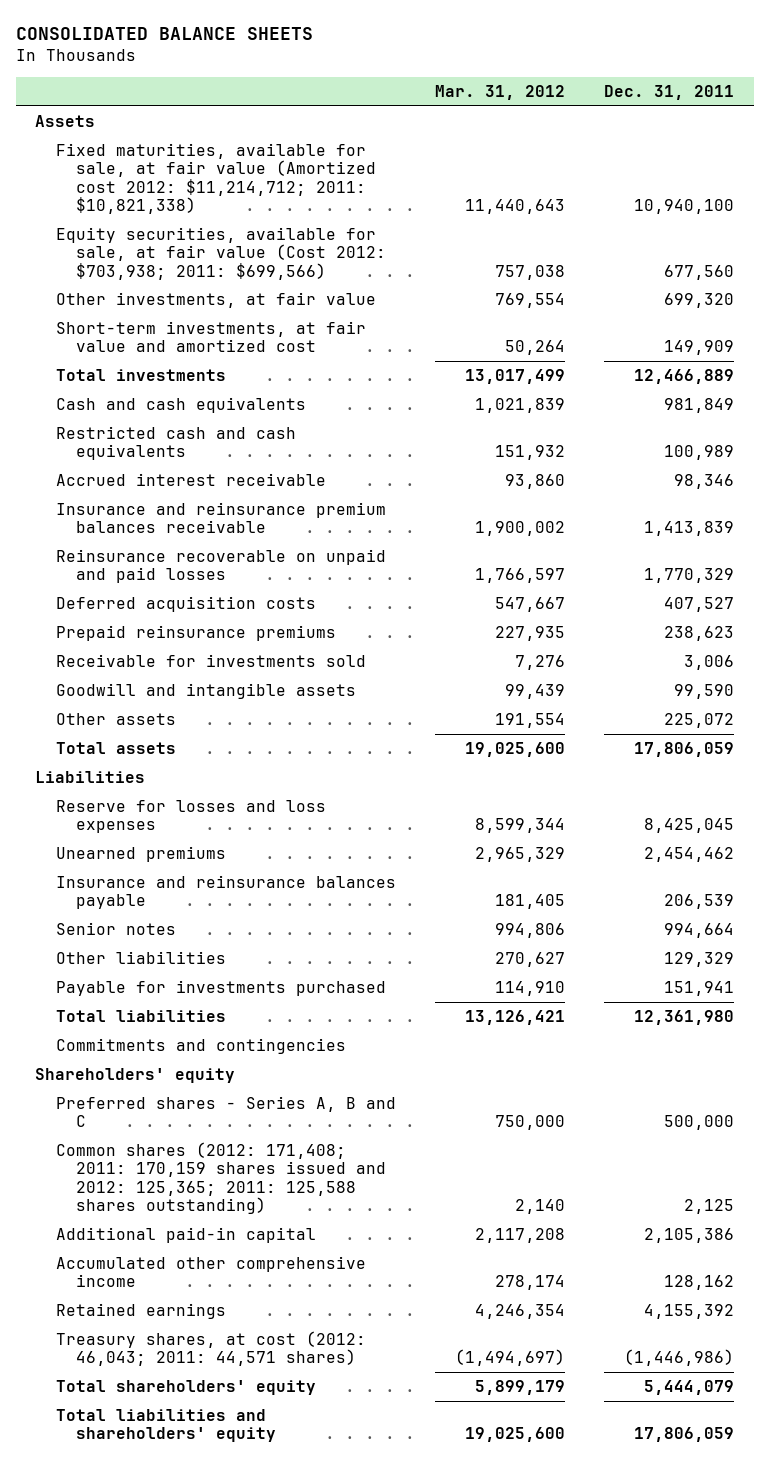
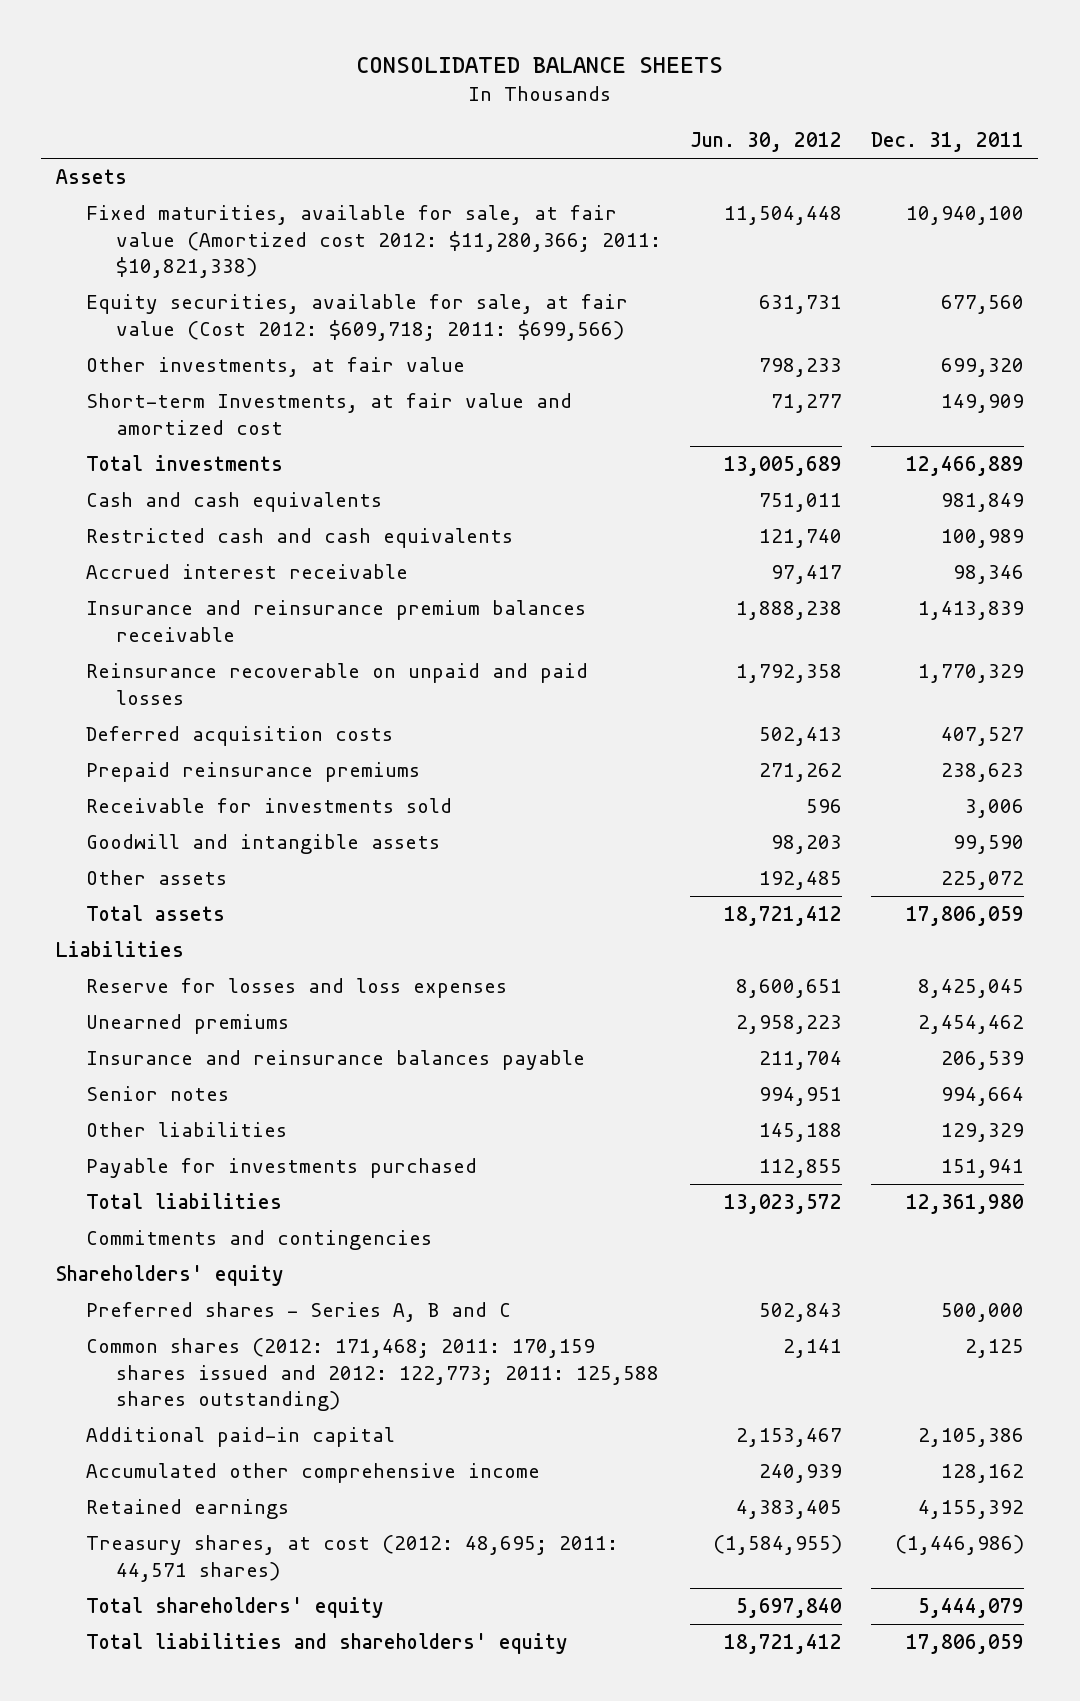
[434,85,565,101] Mar. 31, 2012 -> none
none -> [689,131,842,152] Jun. 30, 2012
[55,143,377,214] Fixed maturities, available for sale, at fair value (Amortized cost 2012: $11,214,712; 2011: $10,821,338) -> [85,205,661,279] Fixed maturities, available for sale, at fair value (Amortized cost 2012: $11,280,366; 2011: $10,821,338)
[55,227,387,280] Equity securities, available for sale, at fair value (Cost 2012: $703,938; 2011: $699,566) -> [85,294,628,341] Equity securities, available for sale, at fair value (Cost 2012: $609,718; 2011: $699,566)
[55,321,366,353] Short-term investments, at fair value and amortized cost -> [85,393,572,435] Short-term Investments, at fair value and amortized cost
[55,1142,387,1214] Common shares (2012: 171,408; 2011: 170,159 shares issued and 2012: 125,365; 2011: 125,588 shares outstanding) -> [85,1338,659,1412] Common shares (2012: 171,468; 2011: 170,159 shares issued and 2012: 122,773; 2011: 125,588 shares outstanding)
[55,1331,366,1367] Treasury shares, at cost (2012: 46,043; 2011: 44,571 shares) -> [85,1535,618,1582] Treasury shares, at cost (2012: 48,695; 2011: 44,571 shares)

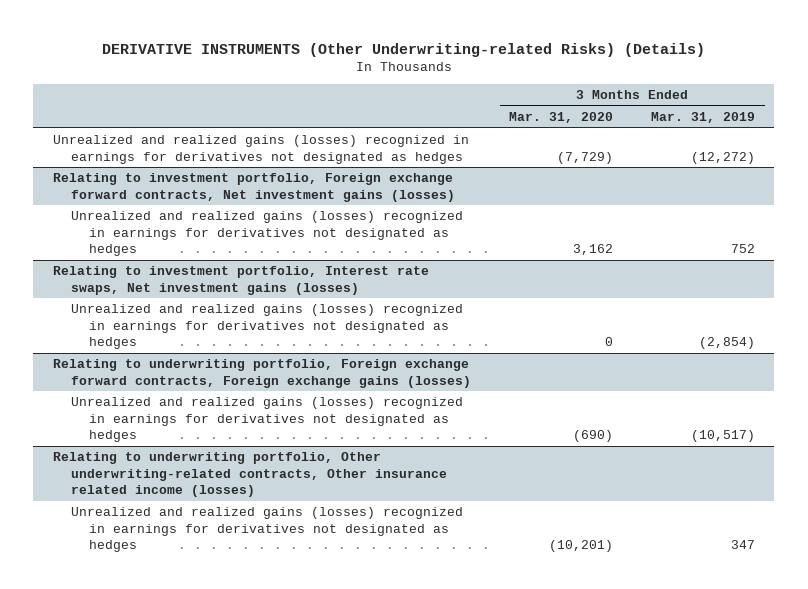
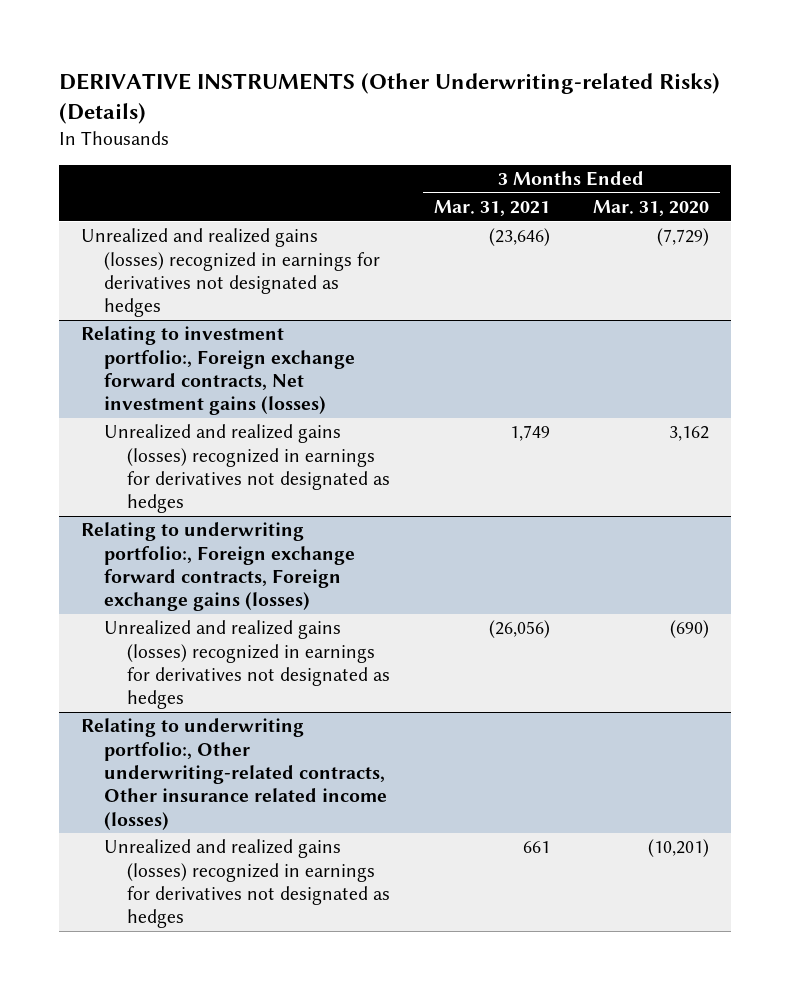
[651,112,756,124] Mar. 31, 2019 -> none
none -> [433,200,550,217] Mar. 31, 2021
[52,173,455,202] Relating to investment portfolio, Foreign exchange forward contracts, Net investment gains (losses) -> [81,326,356,416] Relating to investment portfolio:, Foreign exchange forward contracts, Net investment gains (losses)
[52,266,429,295] Relating to investment portfolio, Interest rate swaps, Net investment gains (losses) -> none
[70,304,463,349] Unrealized and realized gains (losses) recognized in earnings for derivatives not designated as hedges -> none
[52,359,471,388] Relating to underwriting portfolio, Foreign exchange forward contracts, Foreign exchange gains (losses) -> [81,522,356,612] Relating to underwriting portfolio:, Foreign exchange forward contracts, Foreign exchange gains (losses)
[52,452,447,497] Relating to underwriting portfolio, Other underwriting-related contracts, Other insurance related income (losses) -> [81,718,388,830] Relating to underwriting portfolio:, Other underwriting-related contracts, Other insurance related income (losses)

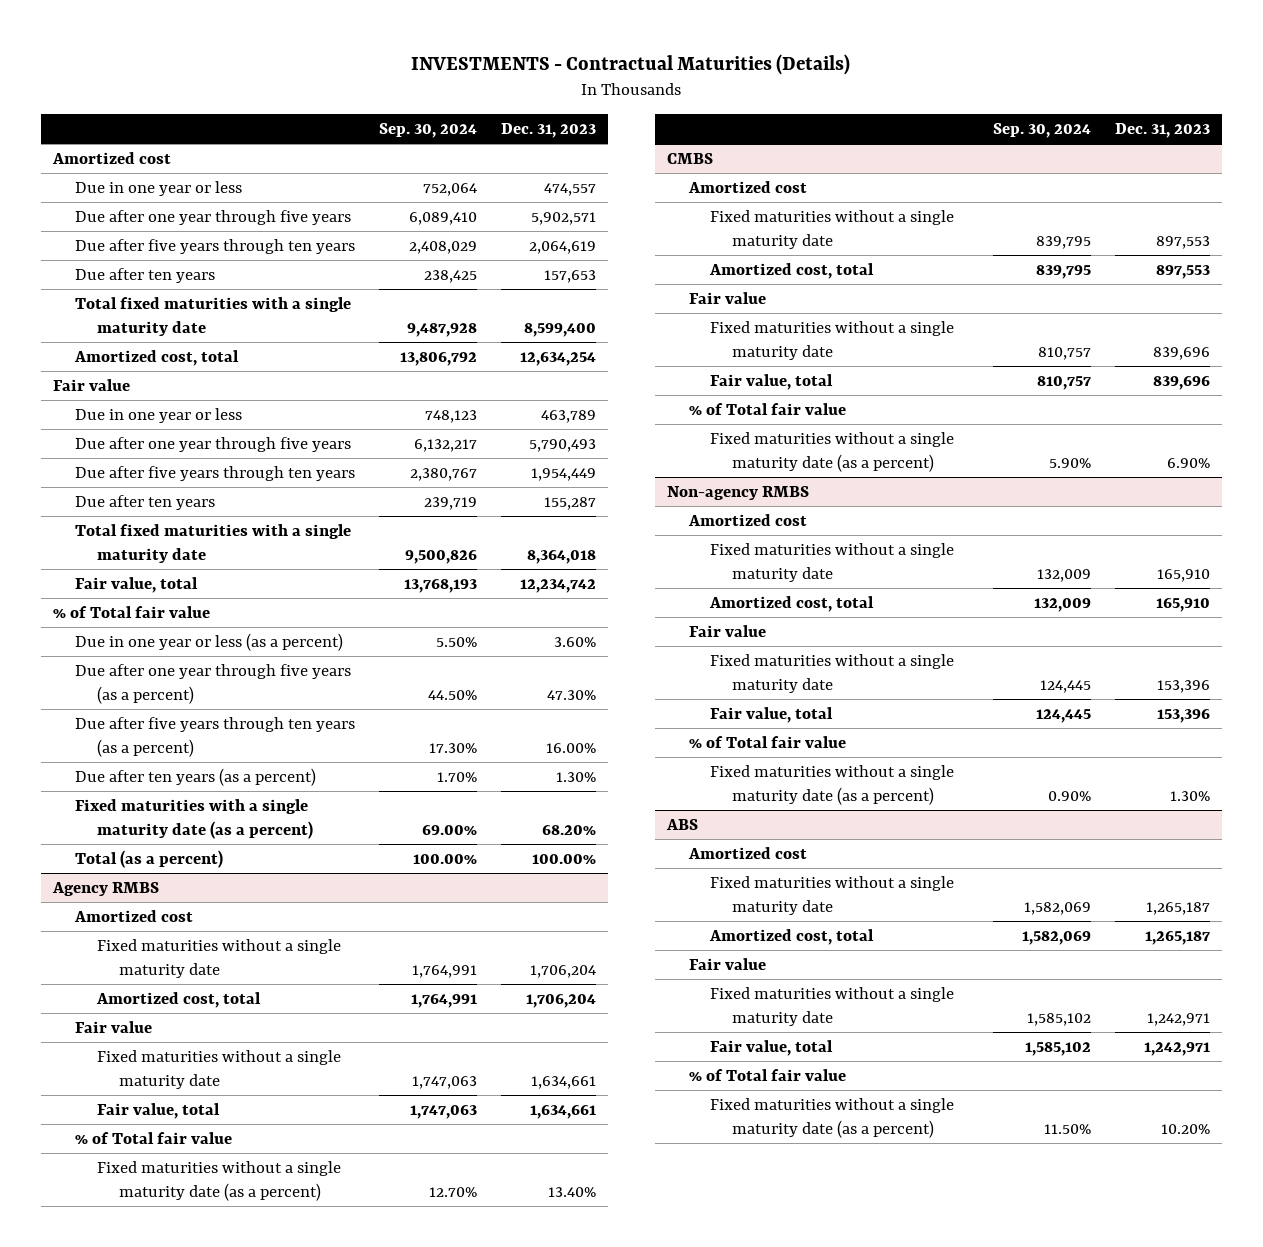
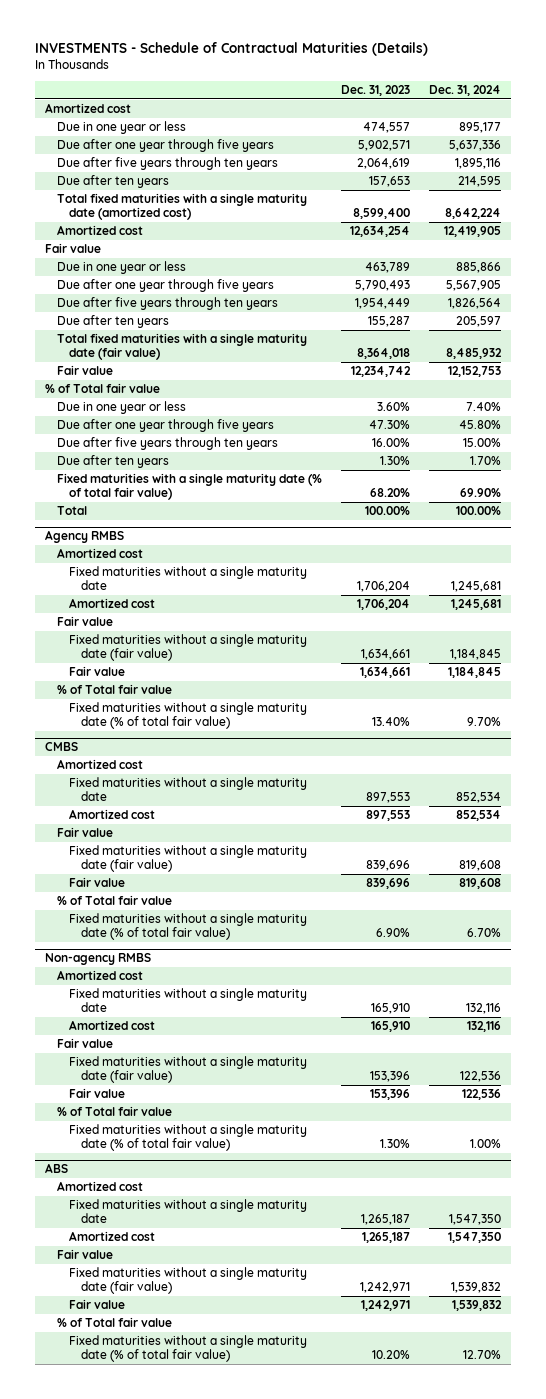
[411,53,851,75] INVESTMENTS - Contractual Maturities (Details) -> [35,42,429,57] INVESTMENTS - Schedule of Contractual Maturities (Details)
[378,122,477,138] Sep. 30, 2024 -> none
none -> [429,85,502,97] Dec. 31, 2024
[74,297,351,336] Total fixed maturities with a single maturity date -> [56,193,307,221] Total fixed maturities with a single maturity date (amortized cost)
[73,350,239,367] Amortized cost, total -> [56,225,143,236] Amortized cost
[74,524,351,563] Total fixed maturities with a single maturity date -> [56,333,307,361] Total fixed maturities with a single maturity date (fair value)
[74,577,198,594] Fair value, total -> [56,365,113,376] Fair value
[74,633,343,652] Due in one year or less (as a percent) -> [56,401,186,415] Due in one year or less
[74,664,351,704] Due after one year through five years (as a percent) -> [56,419,274,433] Due after one year through five years
[74,717,355,757] Due after five years through ten years (as a percent) -> [56,437,278,451] Due after five years through ten years
[74,768,316,787] Due after ten years (as a percent) -> [56,455,169,469] Due after ten years
[74,799,313,839] Fixed maturities with a single maturity date (as a percent) -> [56,473,322,501] Fixed maturities with a single maturity date (% of total fair value)
[74,850,223,869] Total (as a percent) -> [56,506,87,516] Total
[95,992,261,1009] Amortized cost, total -> [69,598,156,609] Amortized cost
[96,1050,341,1089] Fixed maturities without a single maturity date -> [69,634,308,662] Fixed maturities without a single maturity date (fair value)
[96,1103,220,1120] Fair value, total -> [69,666,126,677] Fair value
[96,1161,341,1201] Fixed maturities without a single maturity date (as a percent) -> [69,702,308,730] Fixed maturities without a single maturity date (% of total fair value)
[709,263,875,280] Amortized cost, total -> [69,809,156,820] Amortized cost
[710,321,955,360] Fixed maturities without a single maturity date -> [69,845,308,873] Fixed maturities without a single maturity date (fair value)
[710,374,834,391] Fair value, total -> [69,877,126,888] Fair value
[710,432,955,472] Fixed maturities without a single maturity date (as a percent) -> [69,913,308,941] Fixed maturities without a single maturity date (% of total fair value)
[709,596,875,613] Amortized cost, total -> [69,1020,156,1031] Amortized cost
[710,654,955,693] Fixed maturities without a single maturity date -> [69,1056,308,1084] Fixed maturities without a single maturity date (fair value)
[710,707,834,724] Fair value, total -> [69,1088,126,1099] Fair value
[710,765,955,805] Fixed maturities without a single maturity date (as a percent) -> [69,1124,308,1152] Fixed maturities without a single maturity date (% of total fair value)
[709,929,875,946] Amortized cost, total -> [69,1231,156,1242] Amortized cost
[710,987,955,1026] Fixed maturities without a single maturity date -> [69,1267,308,1295] Fixed maturities without a single maturity date (fair value)
[710,1040,834,1057] Fair value, total -> [69,1299,126,1310] Fair value
[710,1098,955,1138] Fixed maturities without a single maturity date (as a percent) -> [69,1335,308,1363] Fixed maturities without a single maturity date (% of total fair value)

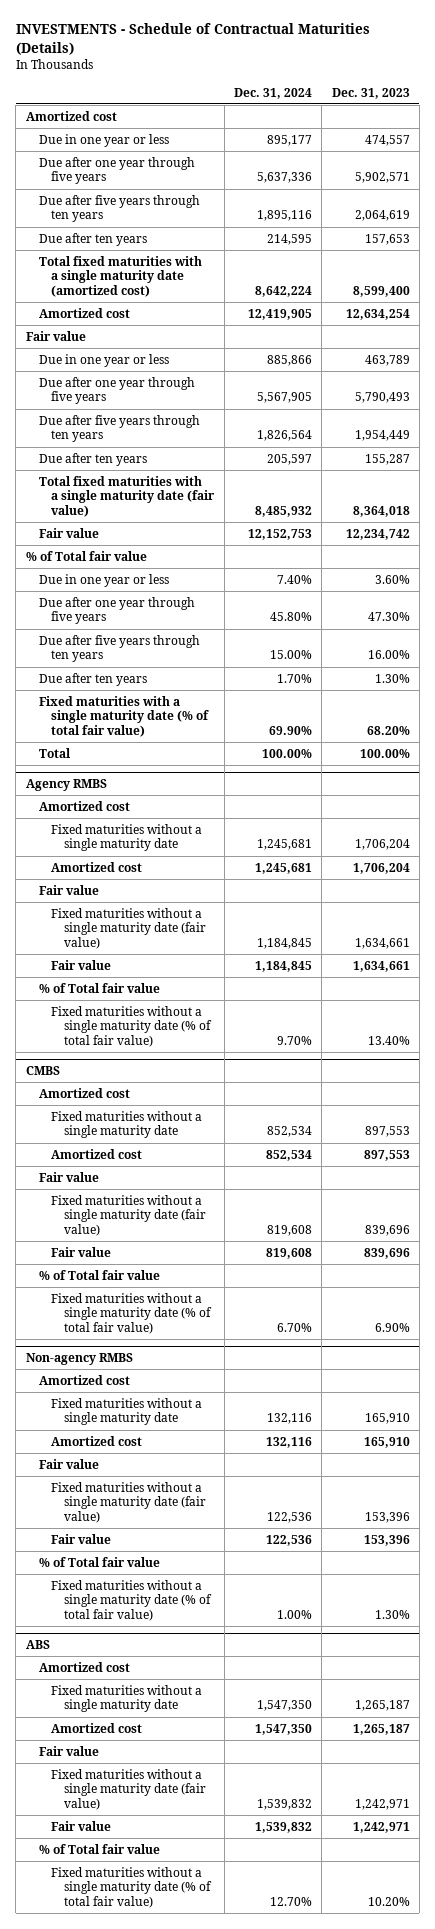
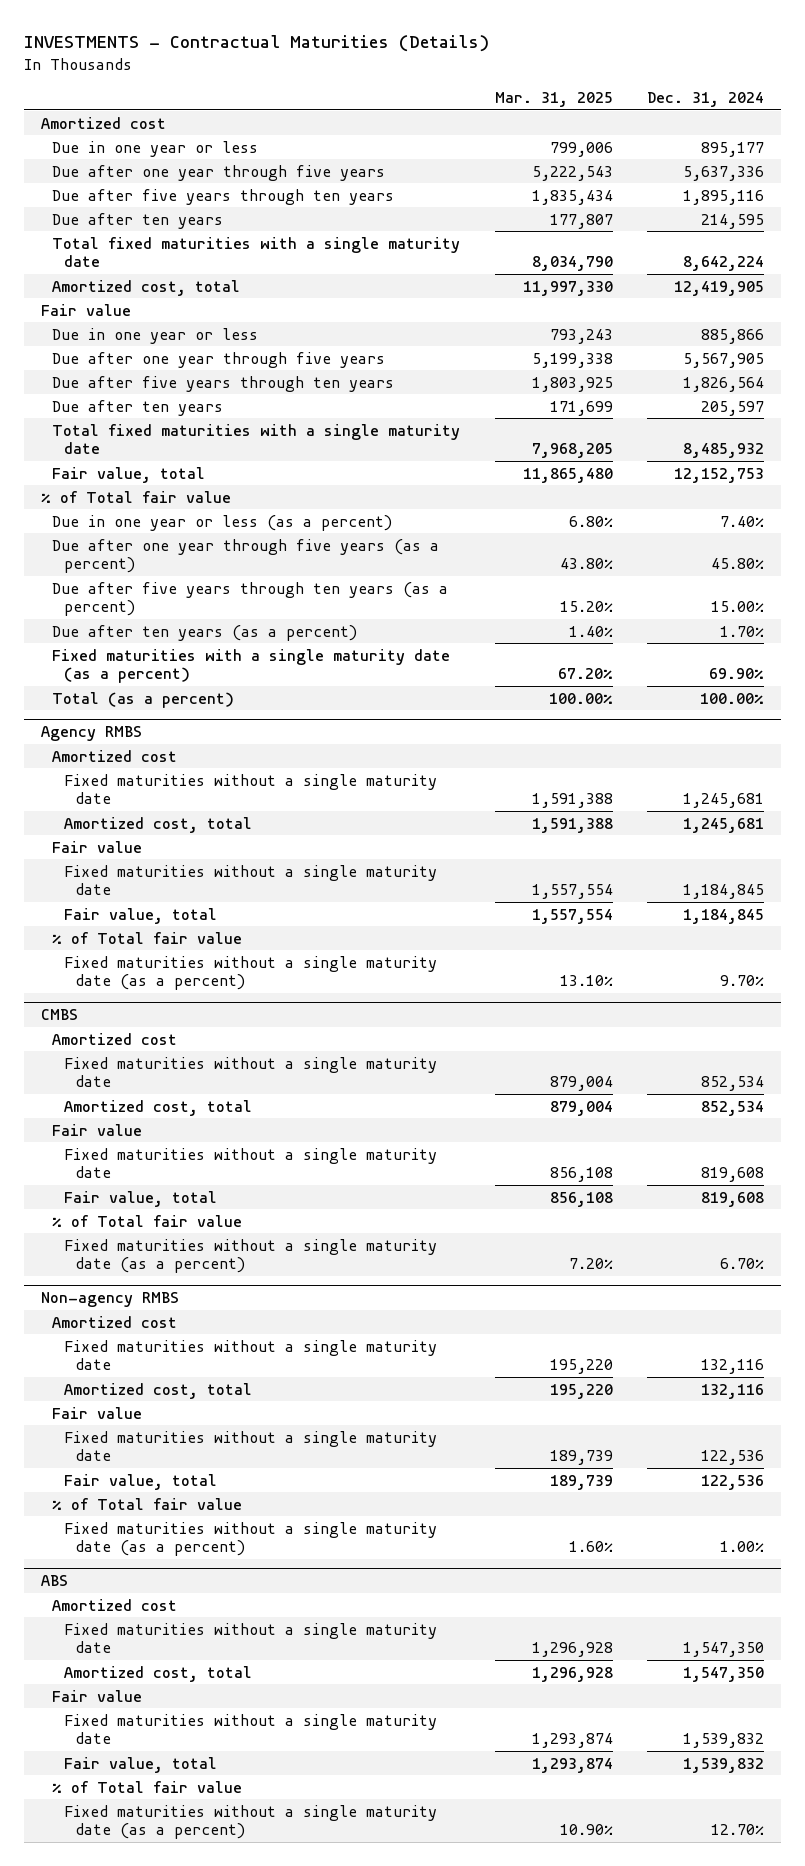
[15,23,370,55] INVESTMENTS - Schedule of Contractual Maturities (Details) -> [23,35,489,53] INVESTMENTS - Contractual Maturities (Details)
[331,87,410,99] Dec. 31, 2023 -> none
none -> [494,92,613,108] Mar. 31, 2025
[38,255,202,297] Total fixed maturities with a single maturity date (amortized cost) -> [52,236,461,268] Total fixed maturities with a single maturity date
[38,307,130,318] Amortized cost -> [52,279,241,296] Amortized cost, total
[38,475,216,517] Total fixed maturities with a single maturity date (fair value) -> [52,423,461,455] Total fixed maturities with a single maturity date
[38,527,99,538] Fair value -> [52,466,206,483] Fair value, total
[38,573,169,587] Due in one year or less -> [52,514,393,531] Due in one year or less (as a percent)
[38,596,195,625] Due after one year through five years -> [52,538,440,574] Due after one year through five years (as a percent)
[38,634,200,663] Due after five years through ten years -> [52,581,449,617] Due after five years through ten years (as a percent)
[38,672,147,686] Due after ten years -> [52,624,358,641] Due after ten years (as a percent)
[38,695,210,737] Fixed maturities with a single maturity date (% of total fair value) -> [52,648,451,684] Fixed maturities with a single maturity date (as a percent)
[38,747,71,758] Total -> [52,691,235,708] Total (as a percent)
[51,861,143,872] Amortized cost -> [63,816,252,833] Amortized cost, total
[51,907,206,949] Fixed maturities without a single maturity date (fair value) -> [63,864,437,896] Fixed maturities without a single maturity date
[51,959,112,970] Fair value -> [63,907,217,924] Fair value, total
[51,1005,212,1047] Fixed maturities without a single maturity date (% of total fair value) -> [63,955,437,991] Fixed maturities without a single maturity date (as a percent)
[51,1148,143,1159] Amortized cost -> [63,1099,252,1116] Amortized cost, total
[51,1194,206,1236] Fixed maturities without a single maturity date (fair value) -> [63,1147,437,1179] Fixed maturities without a single maturity date
[51,1246,112,1257] Fair value -> [63,1190,217,1207] Fair value, total
[51,1292,212,1334] Fixed maturities without a single maturity date (% of total fair value) -> [63,1238,437,1274] Fixed maturities without a single maturity date (as a percent)
[51,1435,143,1446] Amortized cost -> [63,1382,252,1399] Amortized cost, total
[51,1481,206,1523] Fixed maturities without a single maturity date (fair value) -> [63,1430,437,1462] Fixed maturities without a single maturity date
[51,1533,112,1544] Fair value -> [63,1473,217,1490] Fair value, total
[51,1579,212,1621] Fixed maturities without a single maturity date (% of total fair value) -> [63,1521,437,1557] Fixed maturities without a single maturity date (as a percent)
[51,1722,143,1733] Amortized cost -> [63,1665,252,1682] Amortized cost, total
[51,1768,206,1810] Fixed maturities without a single maturity date (fair value) -> [63,1713,437,1745] Fixed maturities without a single maturity date
[51,1820,112,1831] Fair value -> [63,1756,217,1773] Fair value, total
[51,1866,212,1908] Fixed maturities without a single maturity date (% of total fair value) -> [63,1804,437,1840] Fixed maturities without a single maturity date (as a percent)

